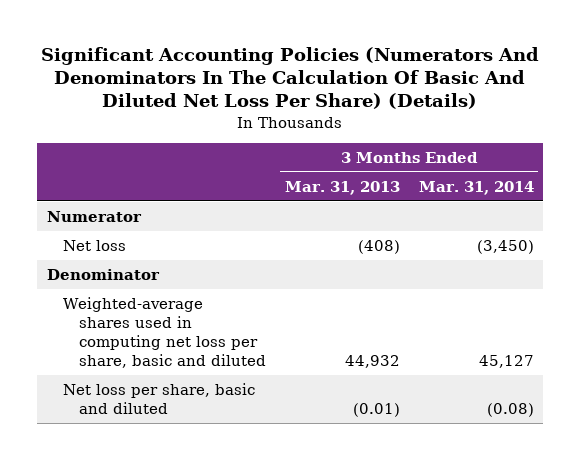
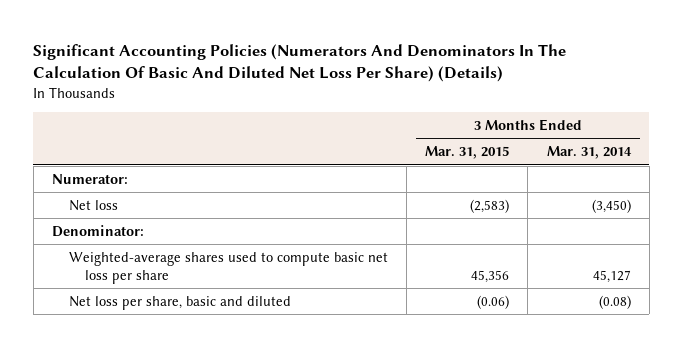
[284,180,400,195] Mar. 31, 2013 -> none
none -> [425,146,510,160] Mar. 31, 2015
[46,211,142,223] Numerator -> [52,173,129,184] Numerator:
[46,269,160,281] Denominator -> [52,224,145,237] Denominator:
[62,297,267,369] Weighted-average shares used in computing net loss per share, basic and diluted -> [68,251,388,284] Weighted-average shares used to compute basic net loss per share

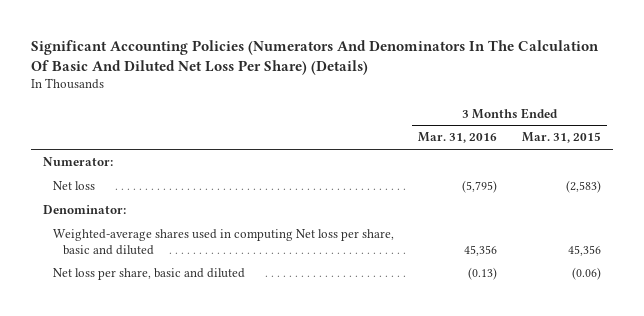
[546,146,632,160] Mar. 31, 2014 -> none
none -> [418,132,498,144] Mar. 31, 2016
[68,251,388,284] Weighted-average shares used to compute basic net loss per share -> [52,229,394,255] Weighted-average shares used in computing Net loss per share, basic and diluted

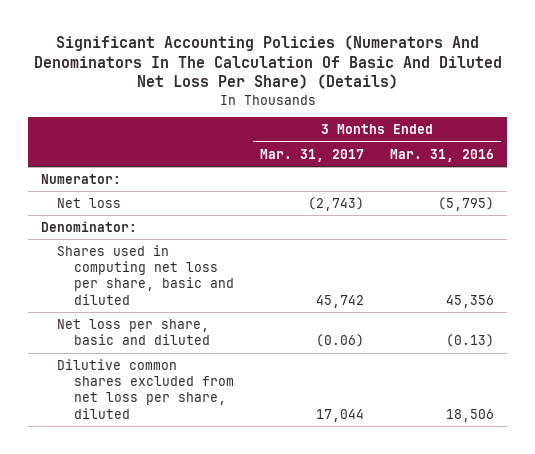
[521,132,601,144] Mar. 31, 2015 -> none
none -> [259,148,364,162] Mar. 31, 2017
[52,229,394,255] Weighted-average shares used in computing Net loss per share, basic and diluted -> [57,244,234,305] Shares used in computing net loss per share, basic and diluted
none -> [57,358,234,419] Dilutive common shares excluded from net loss per share, diluted

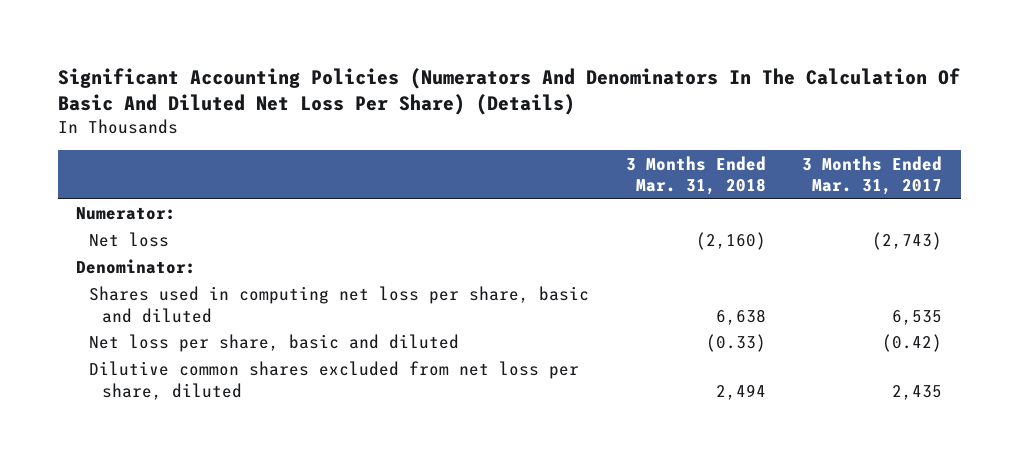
[390,148,495,162] Mar. 31, 2016 -> none
none -> [625,155,766,196] 3 Months Ended Mar. 31, 2018
[315,294,364,308] 45,742 -> [892,309,943,325] 6,535
[315,334,364,348] (0.06) -> [882,334,943,353] (0.42)
[315,408,364,422] 17,044 -> [892,384,943,400] 2,435

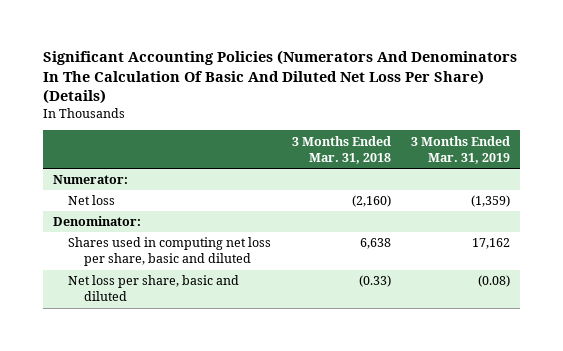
[802,155,943,196] 3 Months Ended Mar. 31, 2017 -> none
none -> [410,135,510,164] 3 Months Ended Mar. 31, 2019
[88,361,579,400] Dilutive common shares excluded from net loss per share, diluted -> none

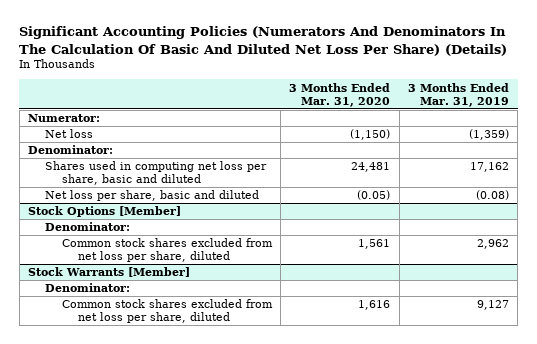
[291,135,391,164] 3 Months Ended Mar. 31, 2018 -> none
none -> [289,82,391,107] 3 Months Ended Mar. 31, 2020
none -> [28,206,182,218] Stock Options [Member]
none -> [44,222,130,232] Denominator:
none -> [61,238,273,263] Common stock shares excluded from net loss per share, diluted
none -> [28,267,191,278] Stock Warrants [Member]
none -> [44,283,130,293] Denominator:
none -> [61,299,273,324] Common stock shares excluded from net loss per share, diluted

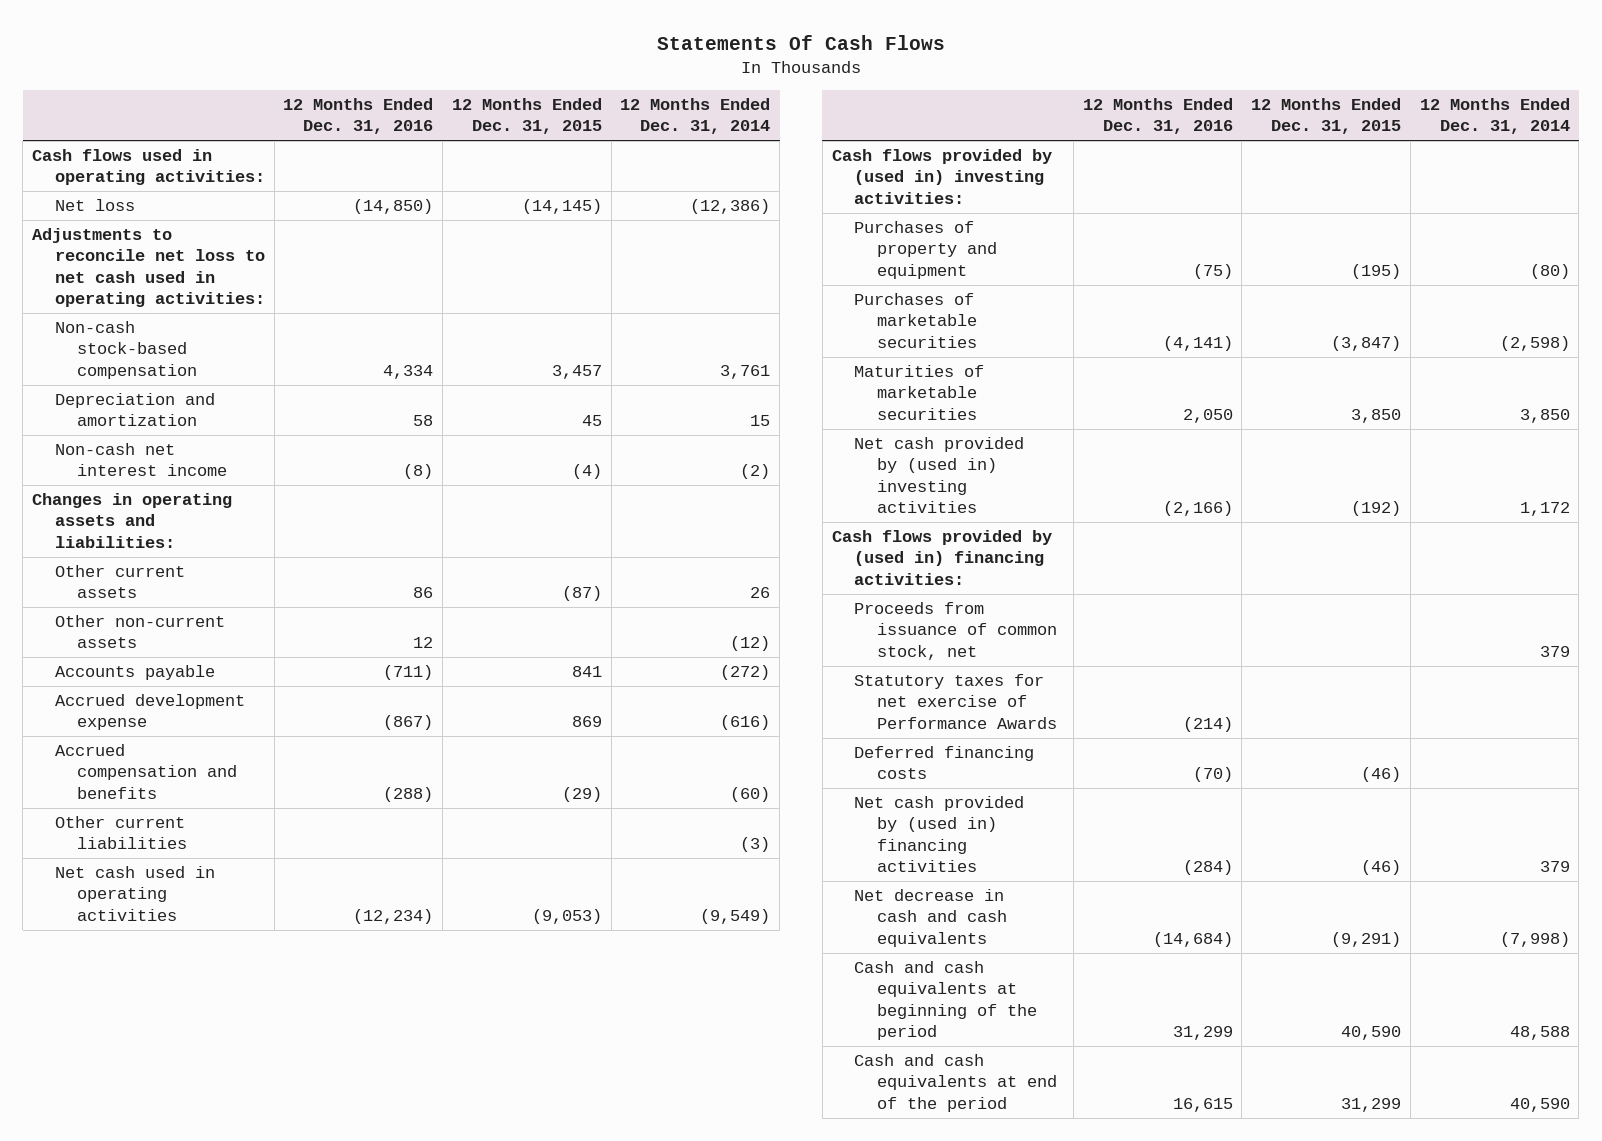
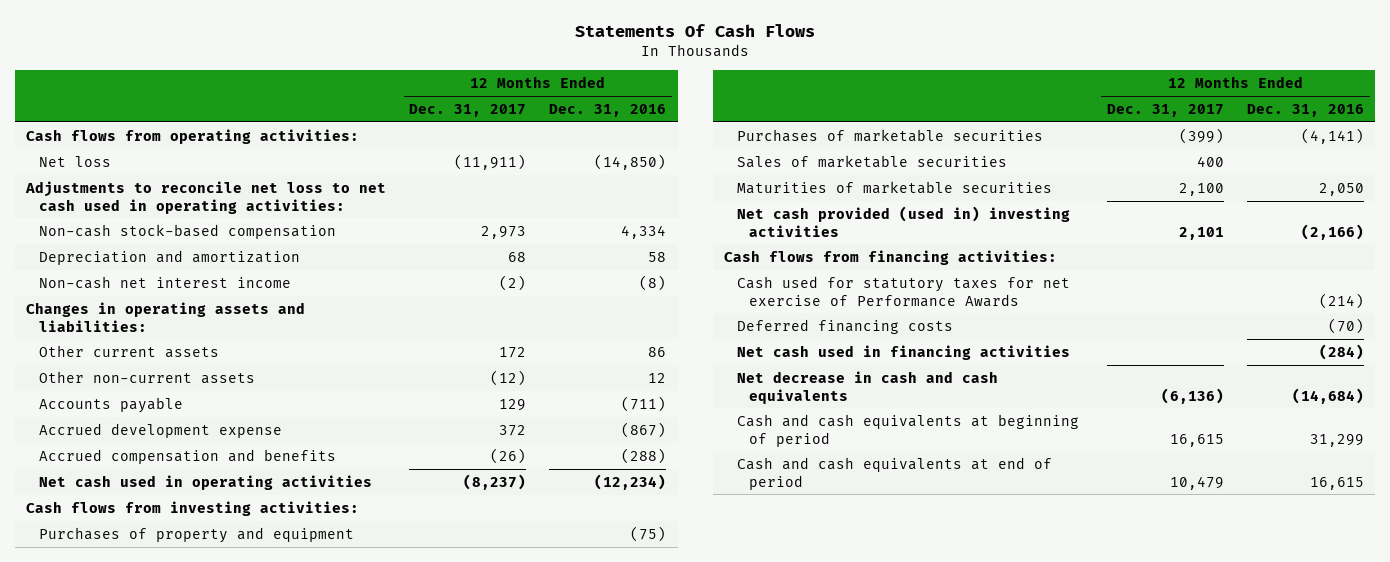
[451,97,602,135] 12 Months Ended Dec. 31, 2015 -> none
[620,97,771,135] 12 Months Ended Dec. 31, 2014 -> none
none -> [409,103,527,117] Dec. 31, 2017
[32,149,265,186] Cash flows used in operating activities: -> [26,128,360,144] Cash flows from operating activities:
[54,816,188,850] Other current liabilities -> none
[831,149,1052,204] Cash flows provided by (used in) investing activities: -> [26,500,360,516] Cash flows from investing activities:
none -> [736,154,1007,168] Sales of marketable securities
[854,602,1057,660] Proceeds from issuance of common stock, net -> none
[854,437,1025,514] Net cash provided by (used in) investing activities -> [736,205,1070,237] Net cash provided (used in) investing activities
[831,530,1052,585] Cash flows provided by (used in) financing activities: -> [724,249,1058,265] Cash flows from financing activities:
[854,674,1057,729] Statutory taxes for net exercise of Performance Awards -> [736,275,1070,307] Cash used for statutory taxes for net exercise of Performance Awards
[854,796,1025,873] Net cash provided by (used in) financing activities -> [736,344,1070,360] Net cash used in financing activities
[854,961,1037,1041] Cash and cash equivalents at beginning of the period -> [736,413,1079,447] Cash and cash equivalents at beginning of period
[854,1054,1057,1112] Cash and cash equivalents at end of the period -> [736,456,1052,490] Cash and cash equivalents at end of period

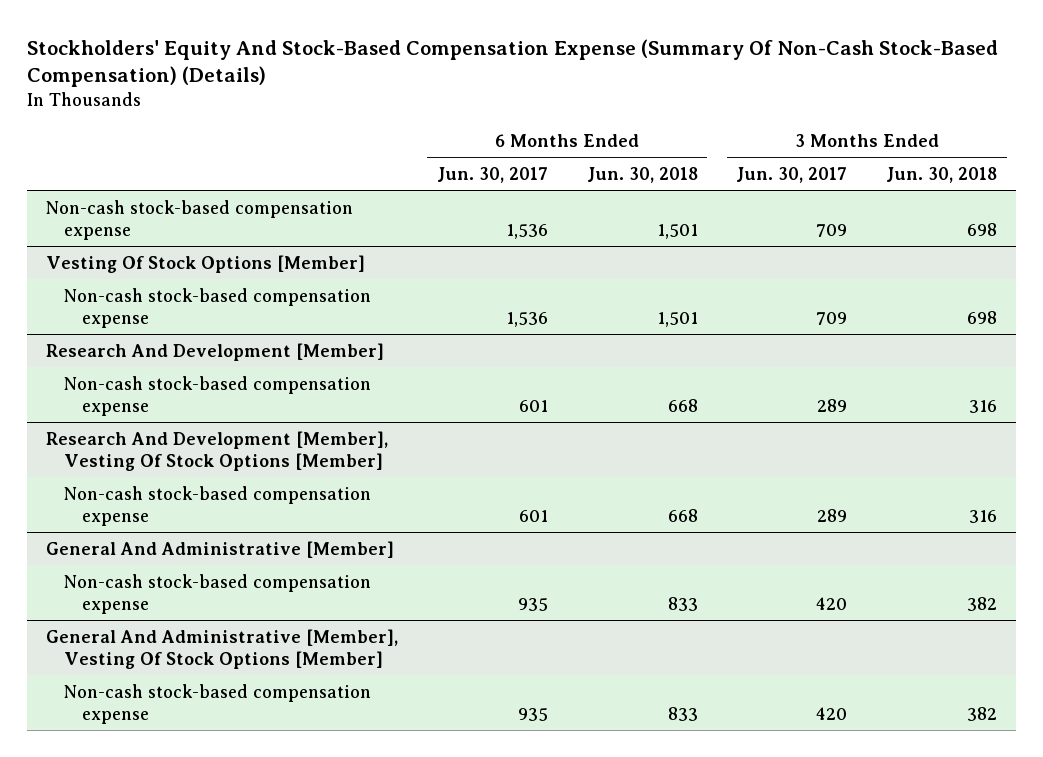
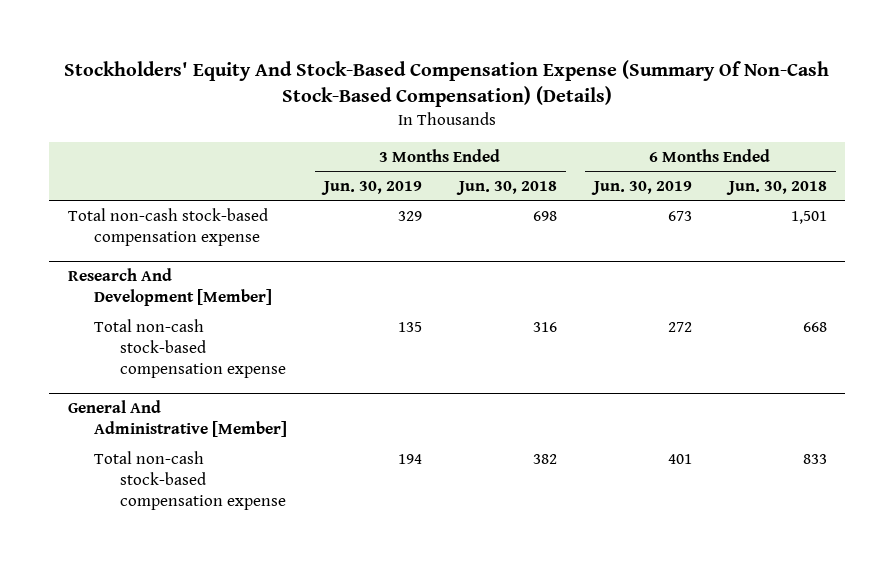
[436,166,548,183] Jun. 30, 2017 -> none
[736,166,848,183] Jun. 30, 2017 -> none
none -> [320,181,422,196] Jun. 30, 2019
none -> [590,181,692,196] Jun. 30, 2019
[46,254,366,273] Vesting Of Stock Options [Member] -> none
[63,287,371,329] Non-cash stock-based compensation expense -> none
[46,199,354,241] Non-cash stock-based compensation expense -> [67,207,268,246] Total non-cash stock-based compensation expense
[46,430,389,472] Research And Development [Member], Vesting Of Stock Options [Member] -> none
[63,485,371,527] Non-cash stock-based compensation expense -> none
[63,375,371,417] Non-cash stock-based compensation expense -> [93,318,287,378] Total non-cash stock-based compensation expense
[46,628,399,670] General And Administrative [Member], Vesting Of Stock Options [Member] -> none
[63,683,371,725] Non-cash stock-based compensation expense -> none
[63,573,371,615] Non-cash stock-based compensation expense -> [93,450,287,510] Total non-cash stock-based compensation expense

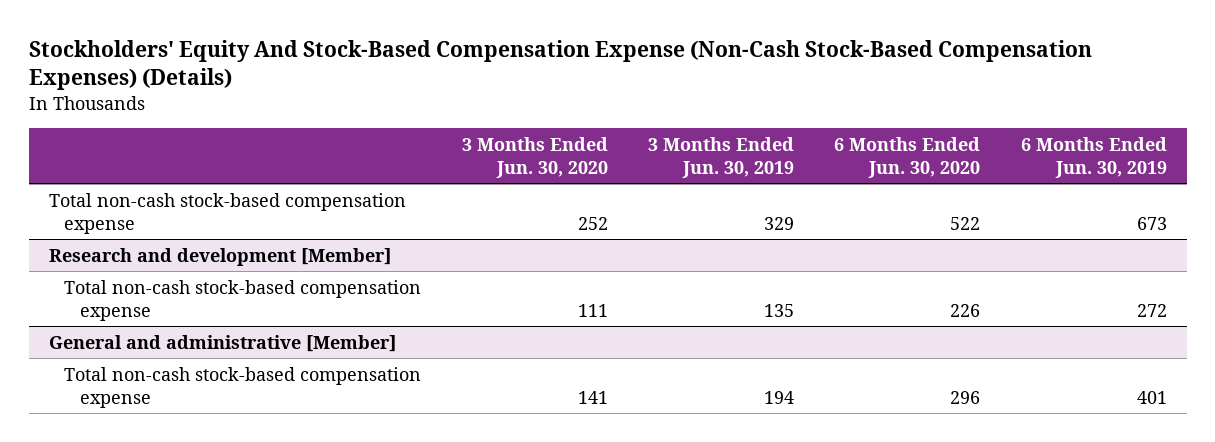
[64,59,830,107] Stockholders' Equity And Stock-Based Compensation Expense (Summary Of Non-Cash Stock-Based Compensation) (Details) -> [28,39,1092,91] Stockholders' Equity And Stock-Based Compensation Expense (Non-Cash Stock-Based Compensation Expenses) (Details)
[455,181,557,196] Jun. 30, 2018 -> none
[725,181,827,196] Jun. 30, 2018 -> none
none -> [461,136,608,178] 3 Months Ended Jun. 30, 2020
none -> [834,136,981,178] 6 Months Ended Jun. 30, 2020
[67,268,272,307] Research And Development [Member] -> [48,247,391,266] Research and development [Member]
[67,400,287,438] General And Administrative [Member] -> [48,334,396,352] General and administrative [Member]

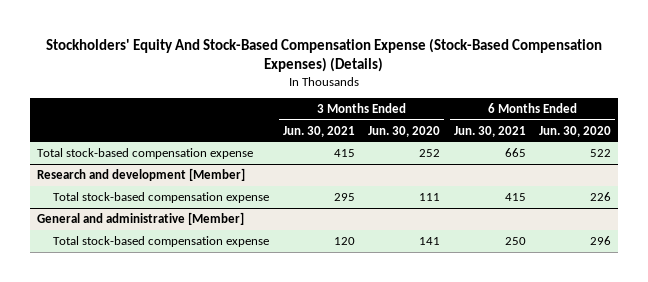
[28,39,1092,91] Stockholders' Equity And Stock-Based Compensation Expense (Non-Cash Stock-Based Compensation Expenses) (Details) -> [46,37,603,72] Stockholders' Equity And Stock-Based Compensation Expense (Stock-Based Compensation Expenses) (Details)
[648,136,795,178] 3 Months Ended Jun. 30, 2019 -> none
[1020,136,1167,178] 6 Months Ended Jun. 30, 2019 -> none
none -> [282,125,355,137] Jun. 30, 2021
none -> [453,125,526,137] Jun. 30, 2021
[48,192,406,234] Total non-cash stock-based compensation expense -> [37,147,254,159] Total stock-based compensation expense
[64,279,422,321] Total non-cash stock-based compensation expense -> [53,191,270,203] Total stock-based compensation expense
[64,366,422,408] Total non-cash stock-based compensation expense -> [53,235,270,247] Total stock-based compensation expense

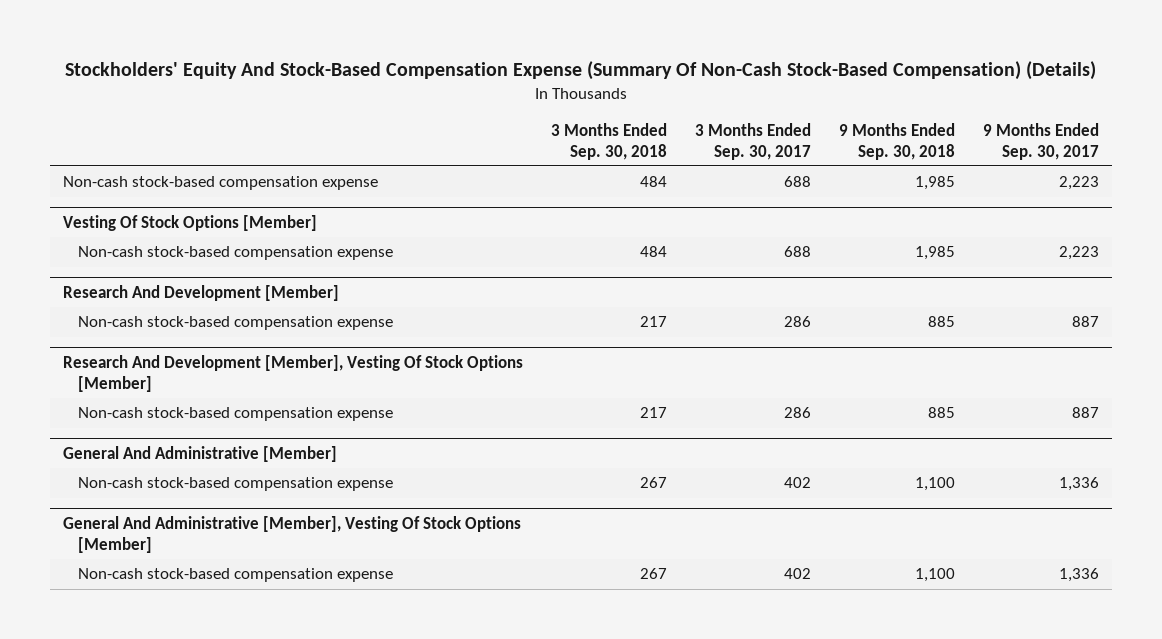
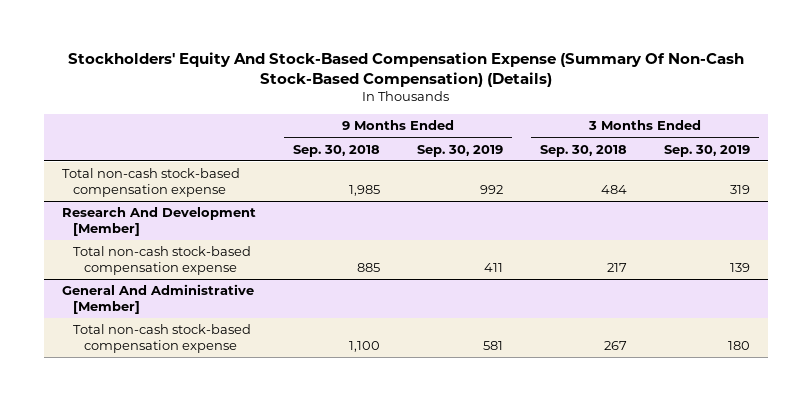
[695,122,812,160] 3 Months Ended Sep. 30, 2017 -> none
[982,122,1099,160] 9 Months Ended Sep. 30, 2017 -> none
none -> [416,144,503,157] Sep. 30, 2019
none -> [663,144,750,157] Sep. 30, 2019
[63,214,318,231] Vesting Of Stock Options [Member] -> none
[78,246,394,261] Non-cash stock-based compensation expense -> none
[63,176,379,191] Non-cash stock-based compensation expense -> [62,168,241,197] Total non-cash stock-based compensation expense
[63,354,524,392] Research And Development [Member], Vesting Of Stock Options [Member] -> none
[78,407,394,422] Non-cash stock-based compensation expense -> none
[78,316,394,331] Non-cash stock-based compensation expense -> [73,246,252,275] Total non-cash stock-based compensation expense
[63,515,522,553] General And Administrative [Member], Vesting Of Stock Options [Member] -> none
[78,568,394,583] Non-cash stock-based compensation expense -> none
[78,477,394,492] Non-cash stock-based compensation expense -> [73,324,252,353] Total non-cash stock-based compensation expense

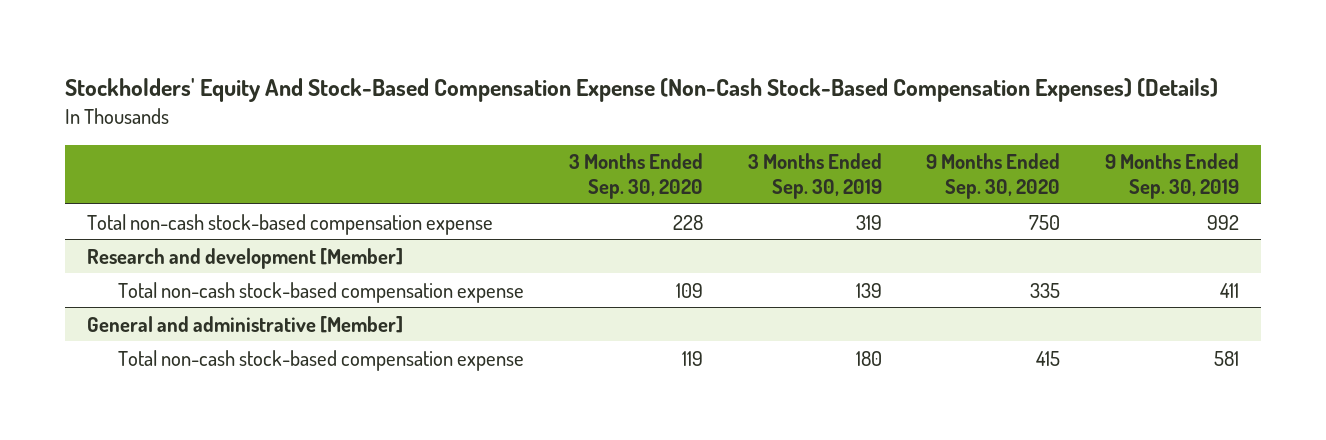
[67,51,744,87] Stockholders' Equity And Stock-Based Compensation Expense (Summary Of Non-Cash Stock-Based Compensation) (Details) -> [64,78,1218,103] Stockholders' Equity And Stock-Based Compensation Expense (Non-Cash Stock-Based Compensation Expenses) (Details)
[293,144,381,157] Sep. 30, 2018 -> none
[539,144,627,157] Sep. 30, 2018 -> none
none -> [568,153,703,199] 3 Months Ended Sep. 30, 2020
none -> [926,153,1061,199] 9 Months Ended Sep. 30, 2020
[62,207,257,236] Research And Development [Member] -> [86,247,403,269] Research and development [Member]
[62,284,255,314] General And Administrative [Member] -> [86,315,403,333] General and administrative [Member]

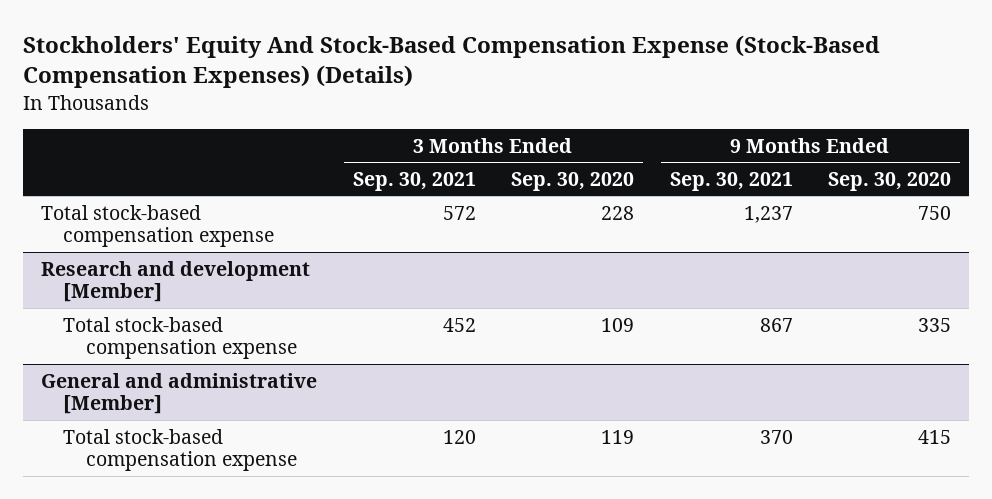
[64,78,1218,103] Stockholders' Equity And Stock-Based Compensation Expense (Non-Cash Stock-Based Compensation Expenses) (Details) -> [23,35,881,89] Stockholders' Equity And Stock-Based Compensation Expense (Stock-Based Compensation Expenses) (Details)
[747,153,882,199] 3 Months Ended Sep. 30, 2019 -> none
[1104,153,1239,199] 9 Months Ended Sep. 30, 2019 -> none
none -> [352,171,476,191] Sep. 30, 2021
none -> [669,171,793,191] Sep. 30, 2021
[86,213,493,235] Total non-cash stock-based compensation expense -> [40,204,275,248] Total stock-based compensation expense
[118,281,525,303] Total non-cash stock-based compensation expense -> [63,316,297,360] Total stock-based compensation expense
[118,349,525,371] Total non-cash stock-based compensation expense -> [63,428,297,472] Total stock-based compensation expense

